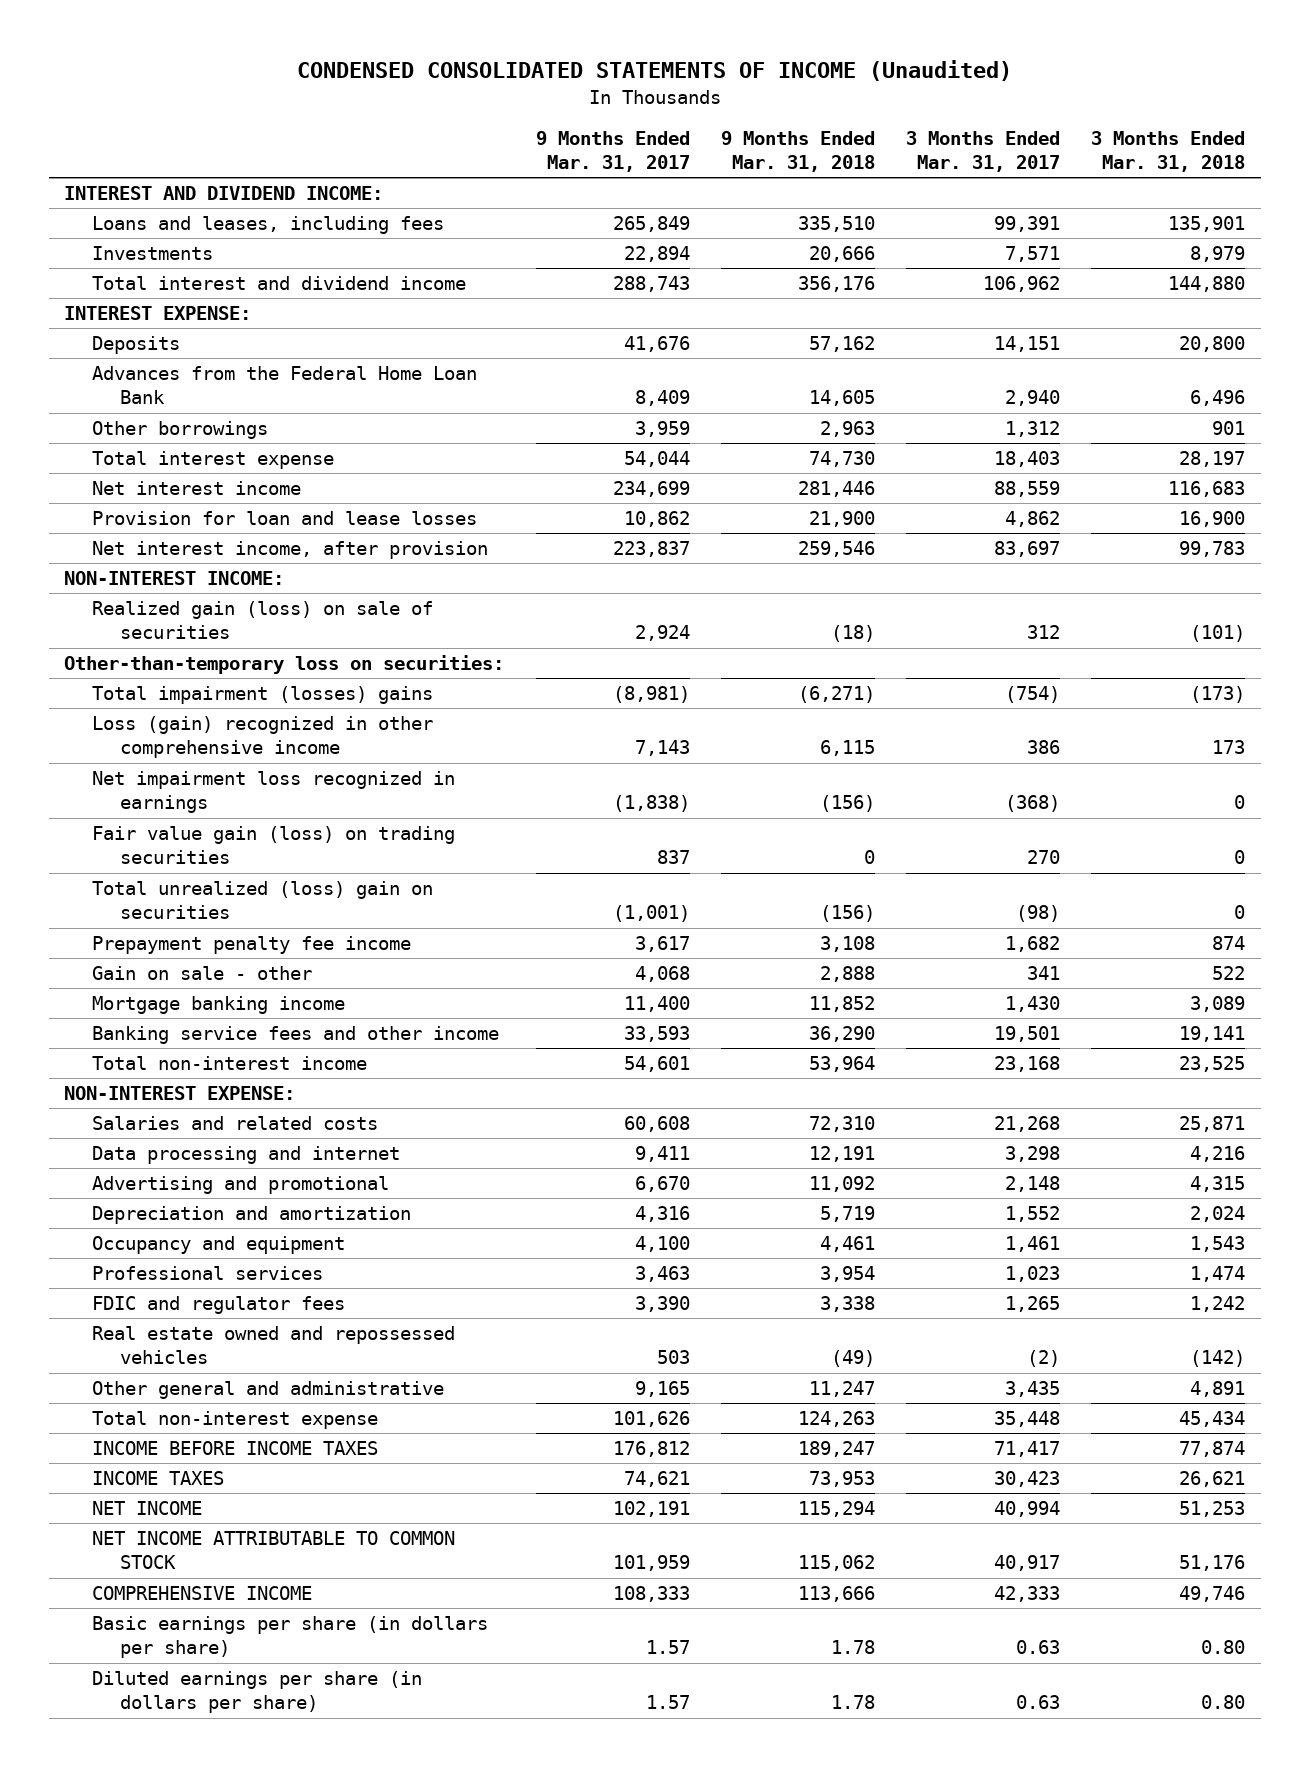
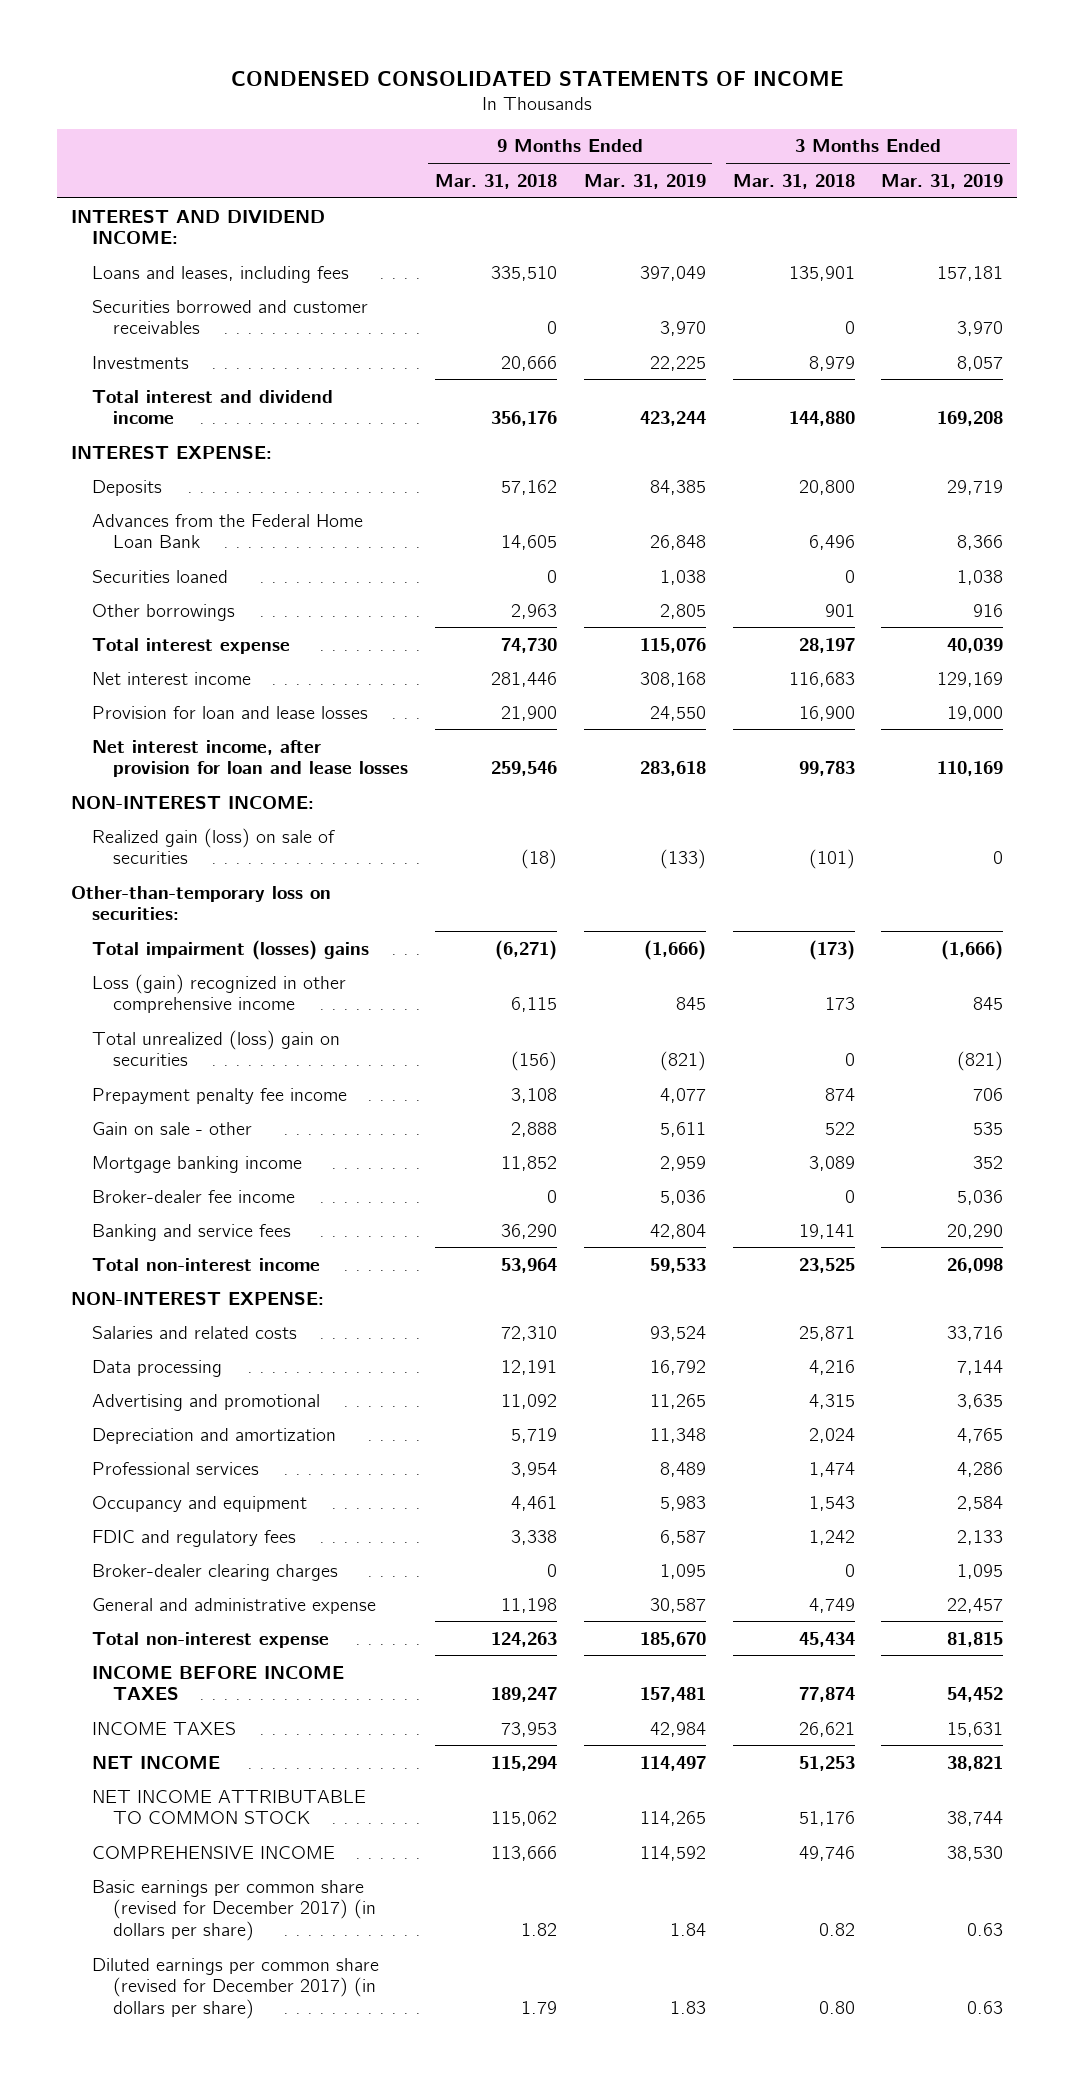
[296,60,1012,82] CONDENSED CONSOLIDATED STATEMENTS OF INCOME (Unaudited) -> [231,70,844,86] CONDENSED CONSOLIDATED STATEMENTS OF INCOME
[535,130,690,172] 9 Months Ended Mar. 31, 2017 -> none
[905,130,1060,172] 3 Months Ended Mar. 31, 2017 -> none
none -> [583,173,706,189] Mar. 31, 2019
none -> [881,173,1004,189] Mar. 31, 2019
none -> [91,299,368,335] Securities borrowed and customer receivables
none -> [91,569,228,583] Securities loaned
[92,541,489,560] Net interest income, after provision -> [91,739,408,778] Net interest income, after provision for loan and lease losses
[92,771,456,814] Net impairment loss recognized in earnings -> none
[92,826,456,865] Fair value gain (loss) on trading securities -> none
none -> [91,1189,295,1203] Broker-dealer fee income
[92,1026,500,1045] Banking service fees and other income -> [91,1223,291,1241] Banking and service fees
[92,1146,401,1165] Data processing and internet -> [91,1359,222,1377] Data processing
[92,1326,456,1365] Real estate owned and repossessed vehicles -> none
[92,1236,346,1255] Occupancy and equipment -> [91,1495,307,1512] Occupancy and equipment
[92,1296,346,1315] FDIC and regulator fees -> [91,1529,296,1547] FDIC and regulatory fees
none -> [91,1563,338,1581] Broker-dealer clearing charges
[92,1381,445,1400] Other general and administrative -> [91,1597,376,1614] General and administrative expense
[808,1381,875,1398] 11,247 -> [500,1597,557,1613] 11,198
[1189,1381,1245,1398] 4,891 -> [808,1597,855,1613] 4,749
[92,1616,489,1659] Basic earnings per share (in dollars per share) -> [91,1879,376,1942] Basic earnings per common share (revised for December 2017) (in dollars per share)
[830,1640,875,1655] 1.78 -> [520,1923,557,1937] 1.82
[1200,1640,1245,1655] 0.80 -> [818,1923,855,1937] 0.82
[92,1671,423,1714] Diluted earnings per share (in dollars per share) -> [91,1957,379,2020] Diluted earnings per common share (revised for December 2017) (in dollars per share)
[830,1695,875,1710] 1.78 -> [520,2001,557,2015] 1.79

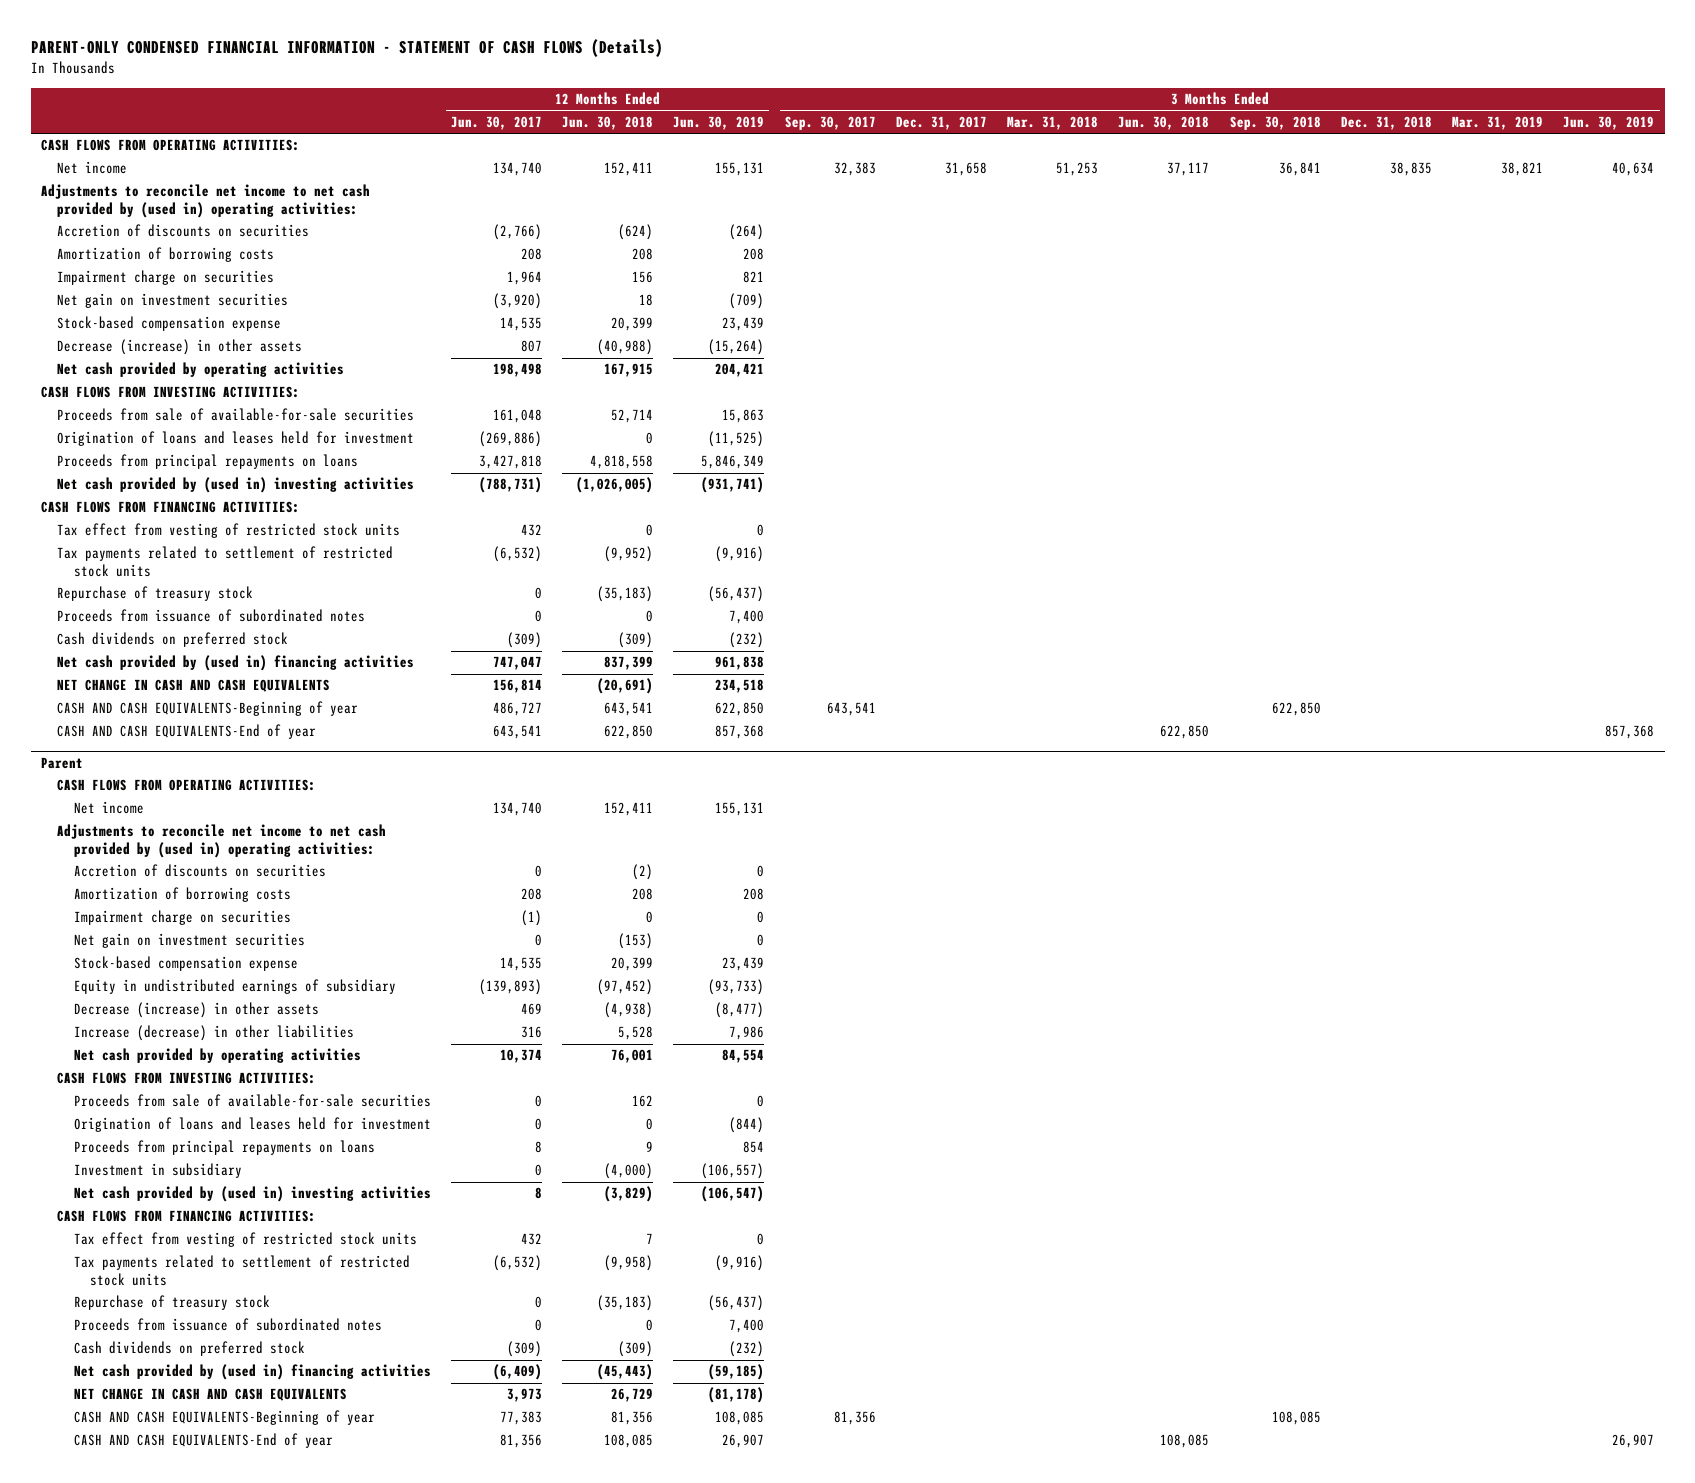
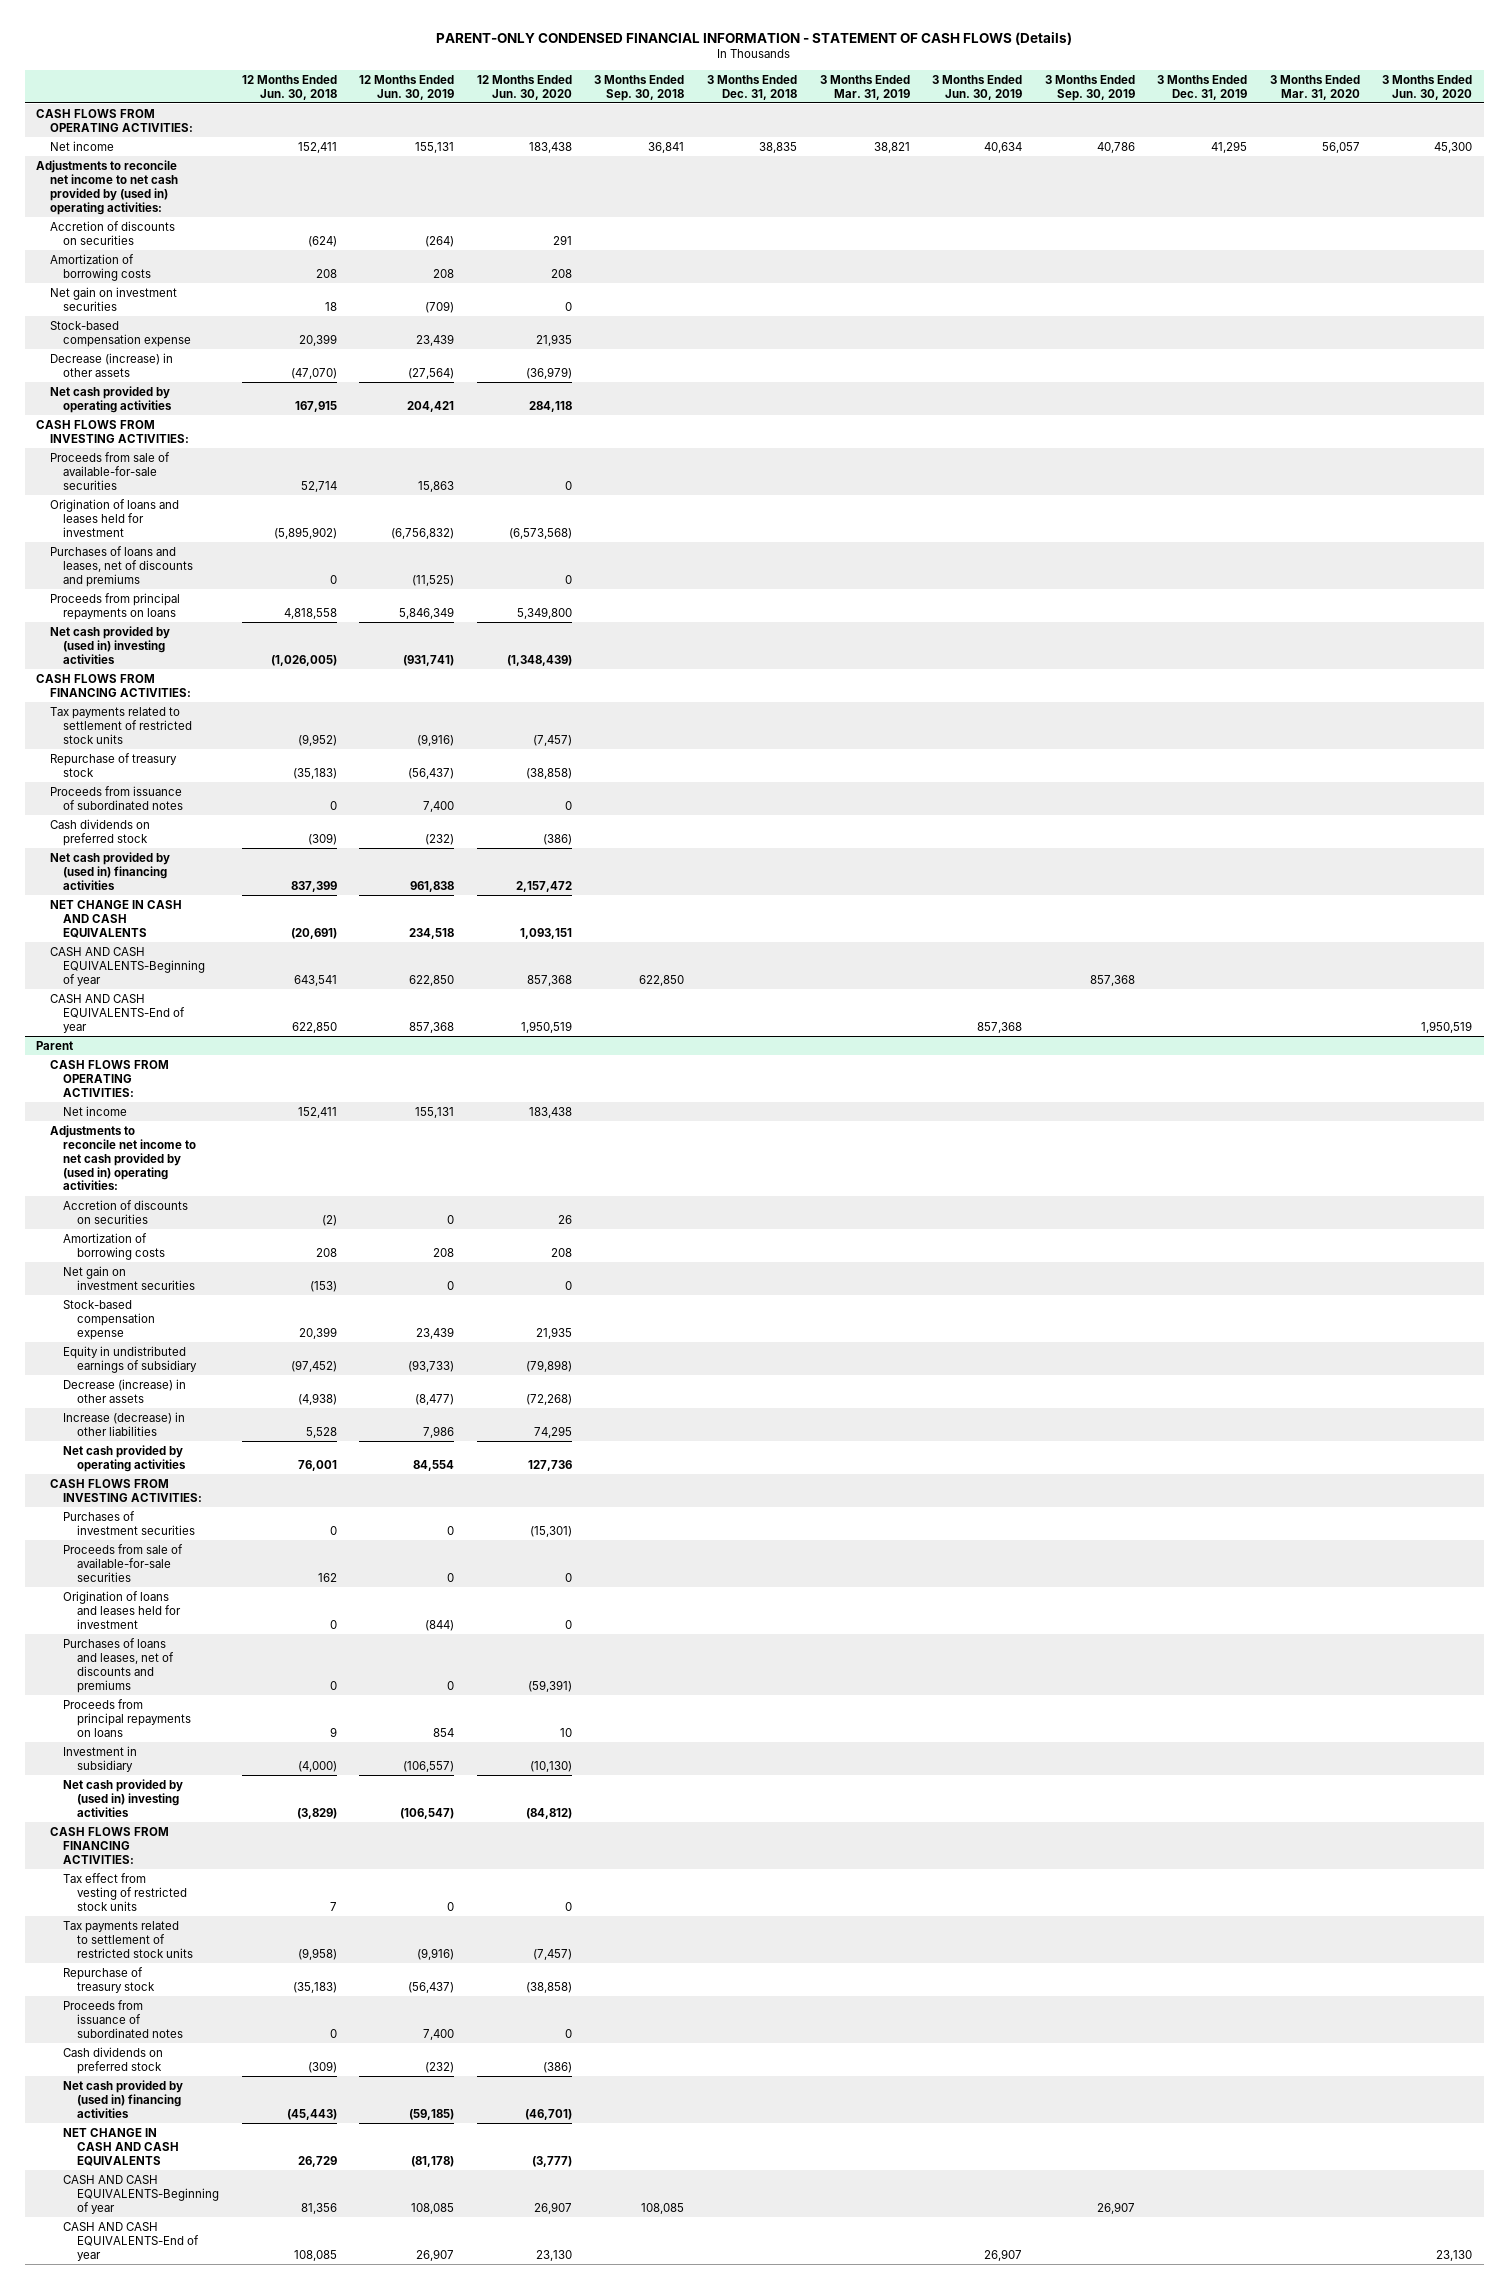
[450,115,542,130] Jun. 30, 2017 -> none
[784,115,876,130] Sep. 30, 2017 -> none
[895,115,987,130] Dec. 31, 2017 -> none
[1007,115,1099,130] Mar. 31, 2018 -> none
[1118,115,1210,130] Jun. 30, 2018 -> none
none -> [476,74,572,100] 12 Months Ended Jun. 30, 2020
none -> [1044,74,1135,101] 3 Months Ended Sep. 30, 2019
none -> [1157,74,1248,100] 3 Months Ended Dec. 31, 2019
none -> [1269,74,1360,100] 3 Months Ended Mar. 31, 2020
none -> [1382,74,1473,100] 3 Months Ended Jun. 30, 2020
[57,270,275,286] Impairment charge on securities -> none
[597,339,654,356] (40,988) -> [290,367,337,379] (47,070)
[708,339,765,356] (15,264) -> [408,367,455,379] (27,564)
[646,432,654,445] 0 -> [273,526,337,539] (5,895,902)
[708,431,765,448] (11,525) -> [391,527,455,539] (6,756,832)
none -> [49,545,194,587] Purchases of loans and leases, net of discounts and premiums
[57,523,401,539] Tax effect from vesting of restricted stock units -> none
[73,910,291,926] Impairment charge on securities -> none
none -> [63,1510,196,1535] Purchases of investment securities
none -> [63,1637,175,1693] Purchases of loans and leases, net of discounts and premiums

